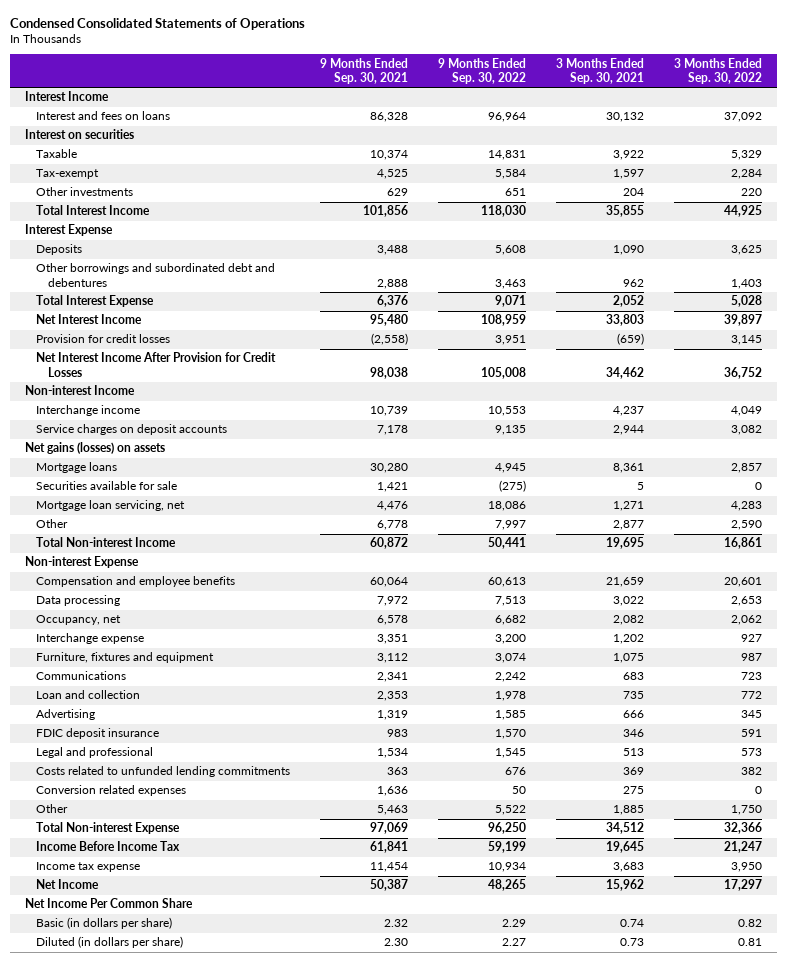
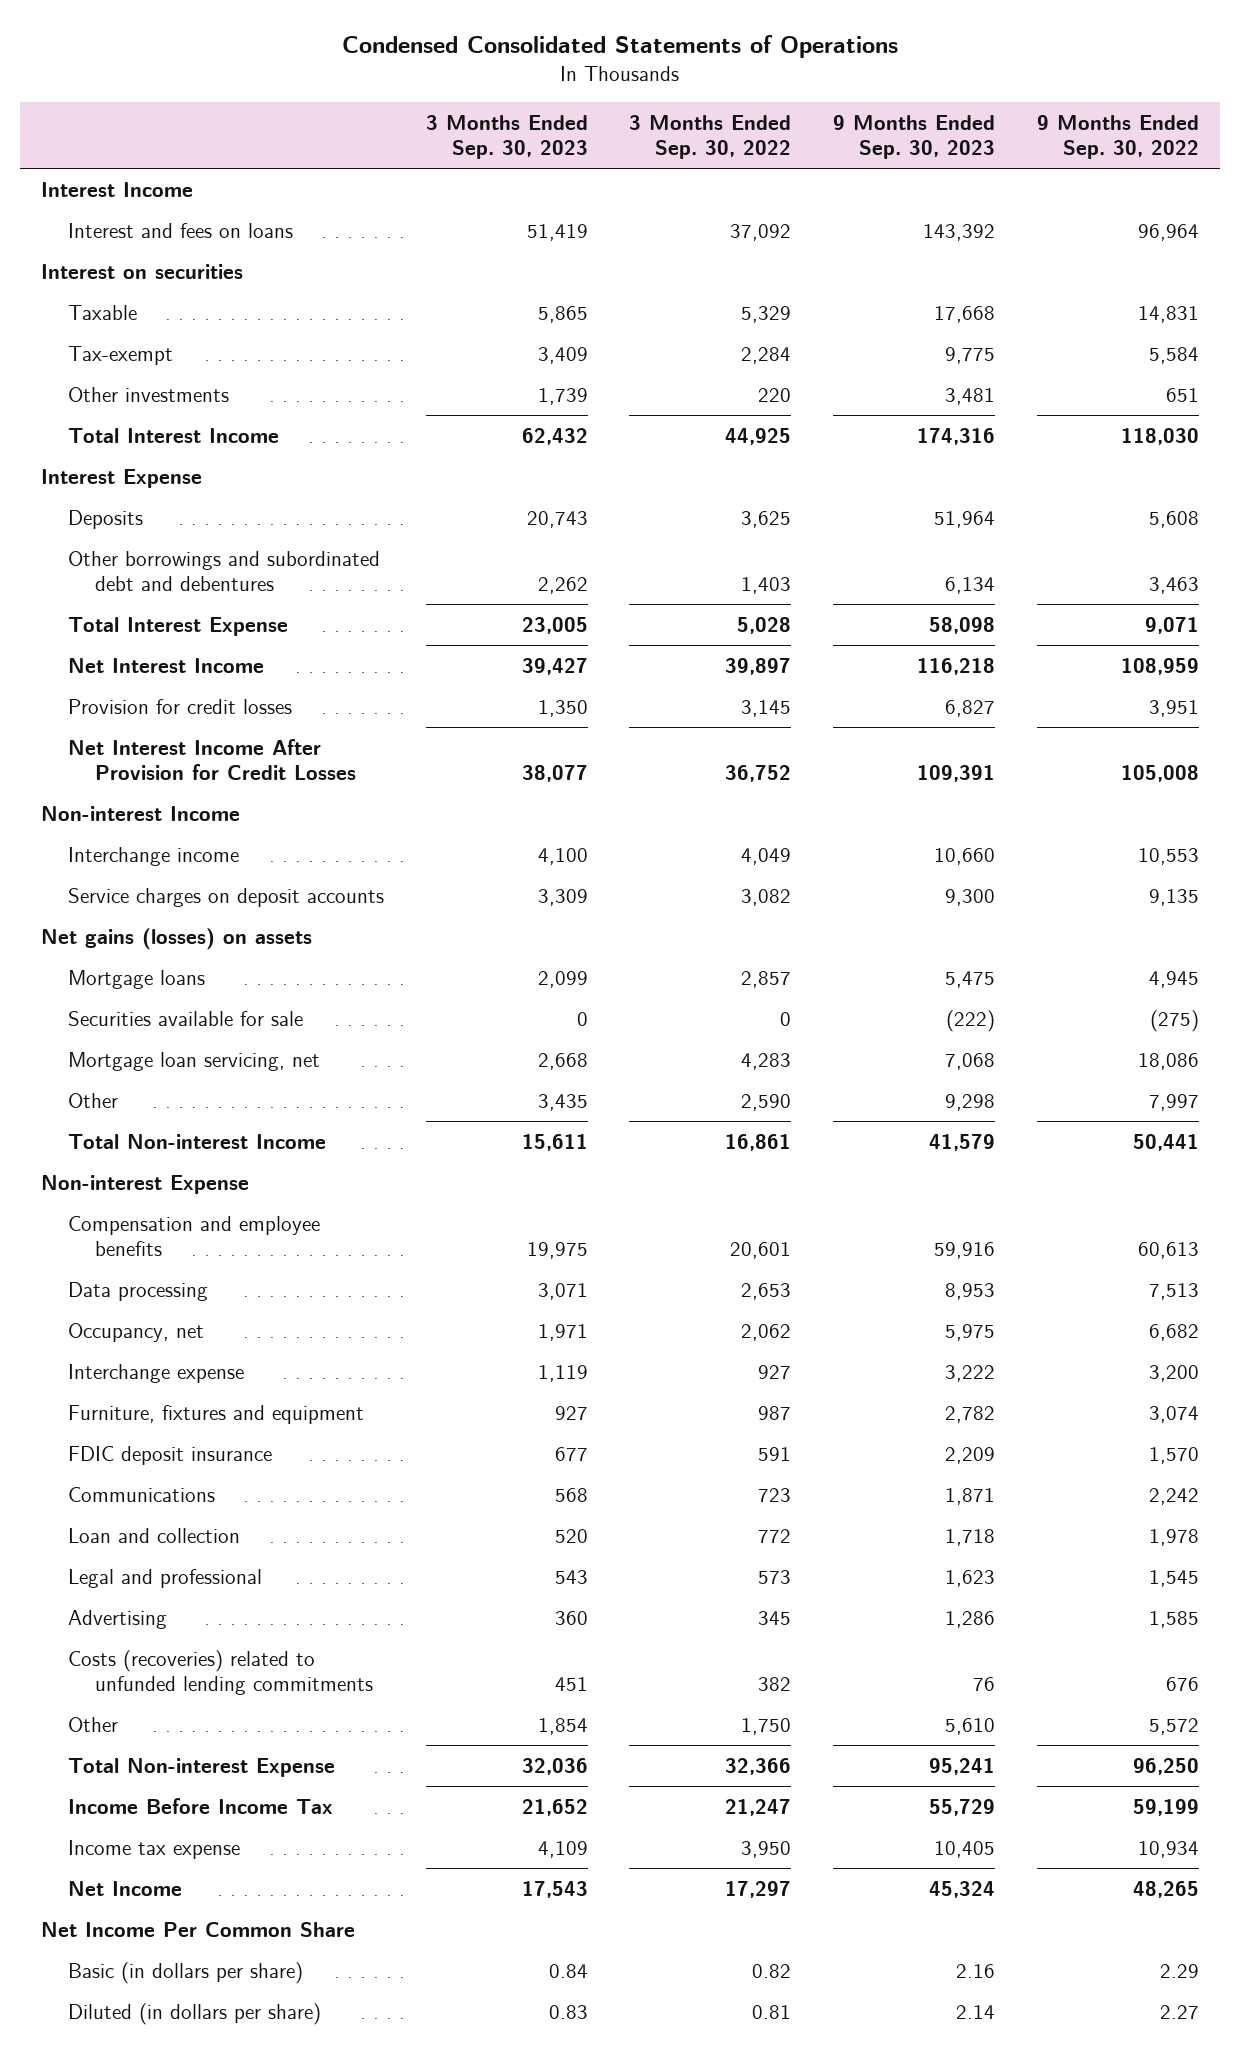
[320,57,409,85] 9 Months Ended Sep. 30, 2021 -> none
[556,57,645,85] 3 Months Ended Sep. 30, 2021 -> none
none -> [425,115,588,160] 3 Months Ended Sep. 30, 2023
none -> [833,115,996,160] 9 Months Ended Sep. 30, 2023
[36,728,160,740] FDIC deposit insurance -> [67,1445,272,1465] FDIC deposit insurance
[36,785,187,797] Conversion related expenses -> none
[36,709,96,721] Advertising -> [67,1609,167,1629] Advertising
[36,766,291,778] Costs related to unfunded lending commitments -> [67,1649,373,1696] Costs (recoveries) related to unfunded lending commitments
[495,805,527,816] 5,522 -> [1148,1717,1199,1735] 5,572

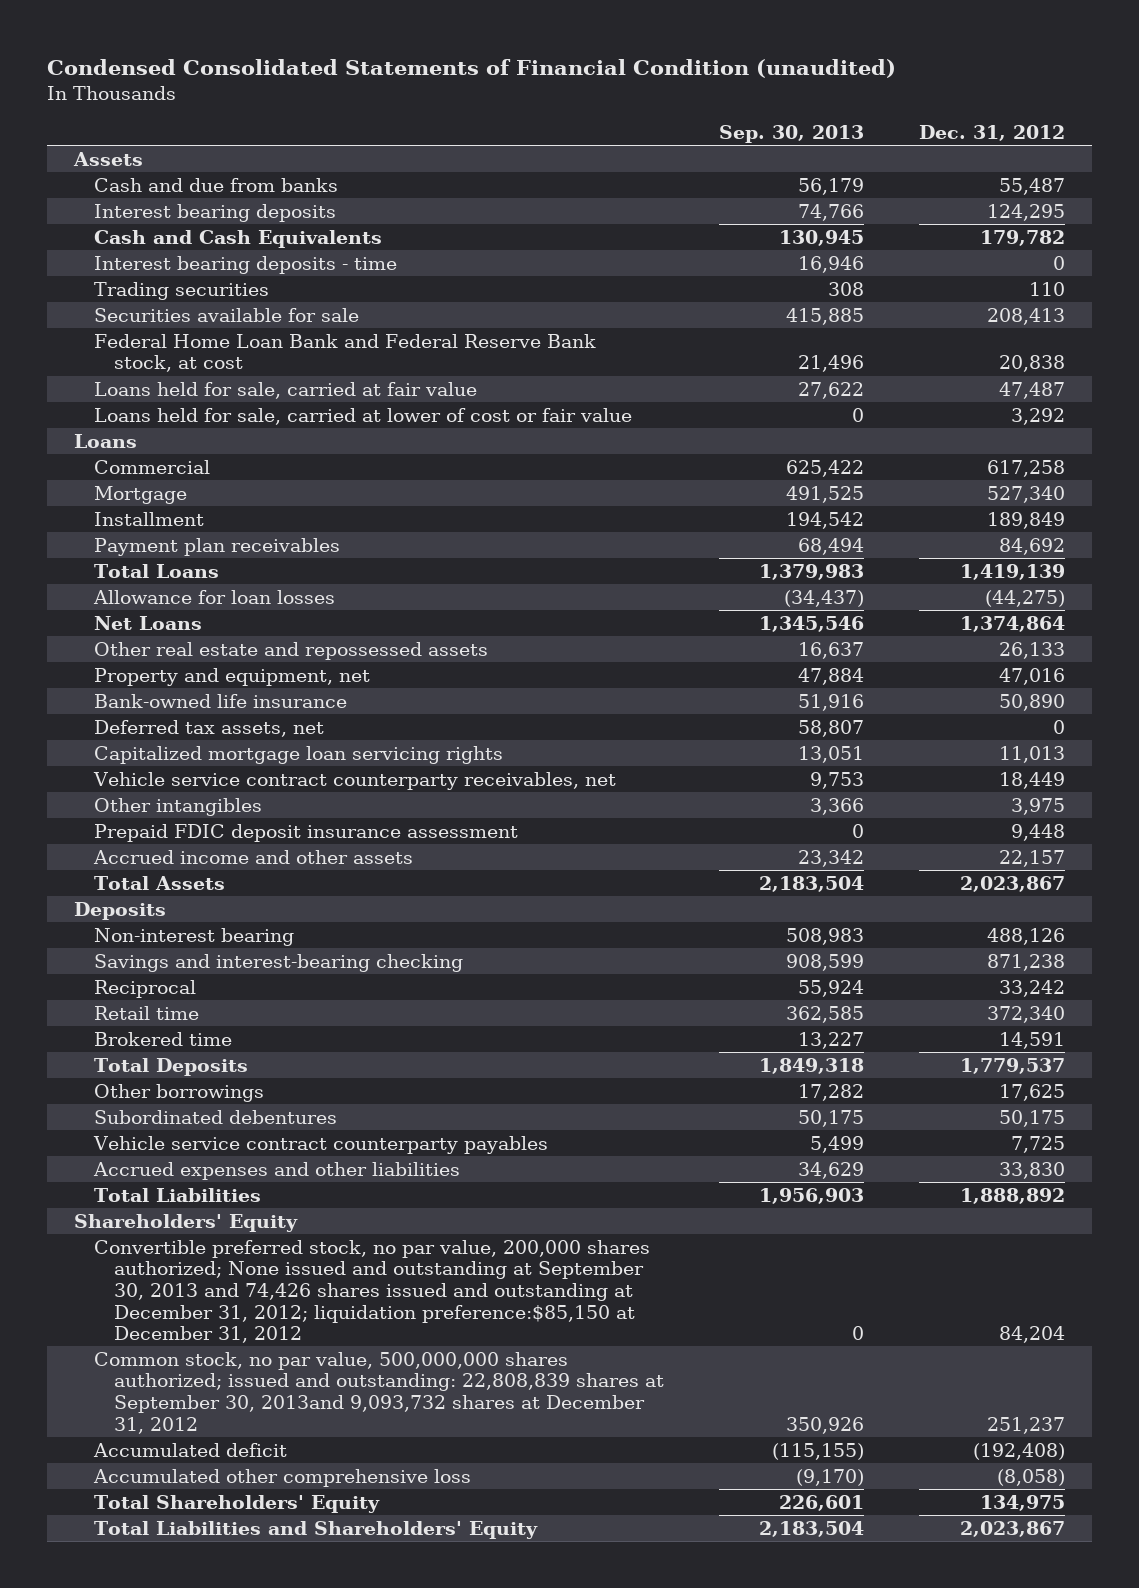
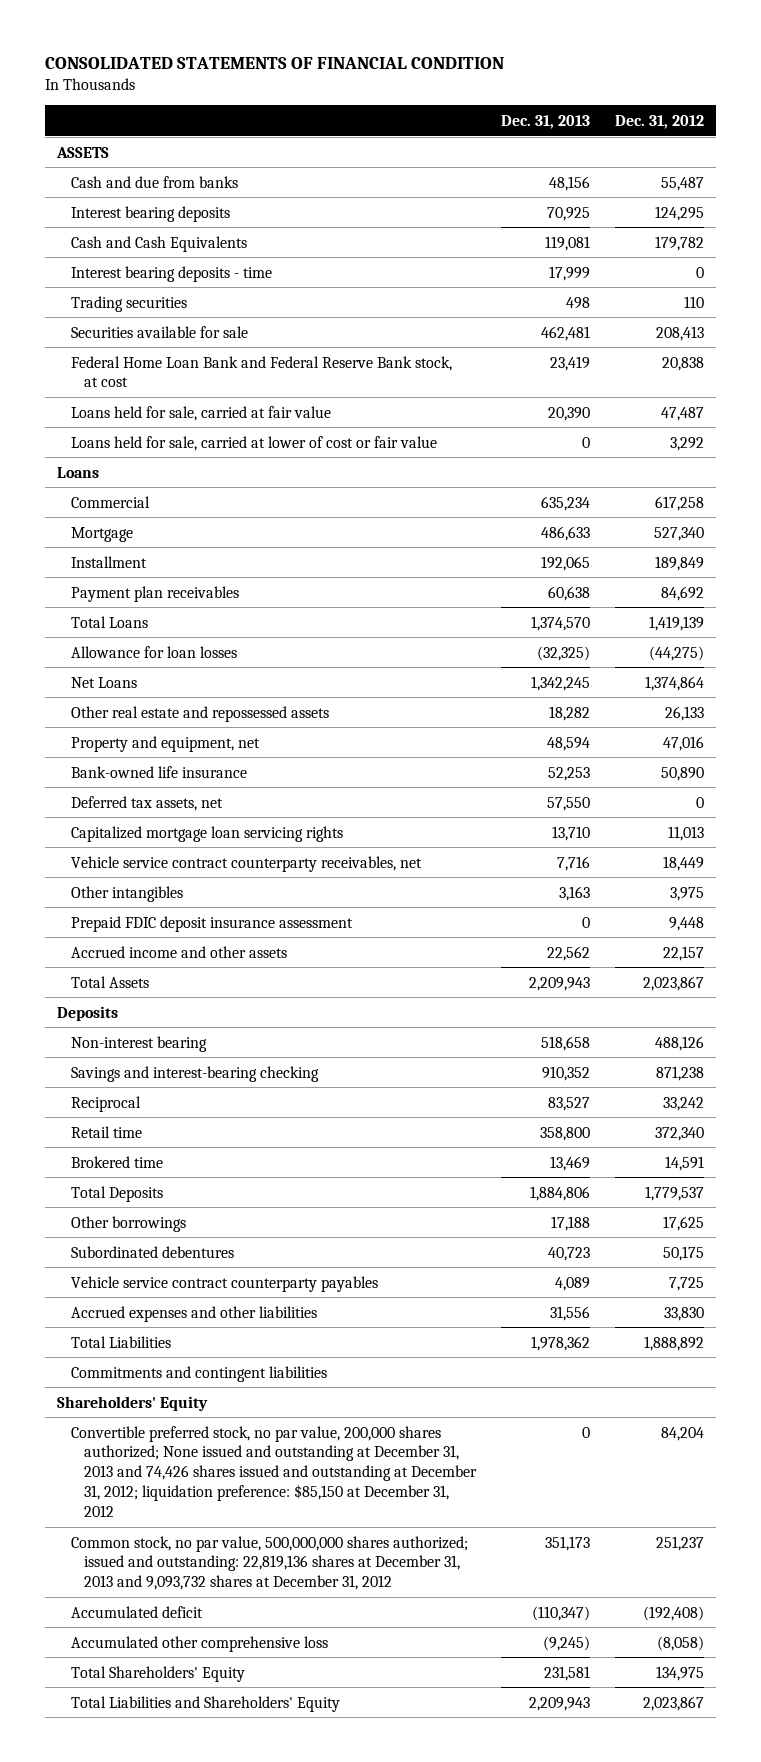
[46,59,896,79] Condensed Consolidated Statements of Financial Condition (unaudited) -> [45,57,505,70] CONSOLIDATED STATEMENTS OF FINANCIAL CONDITION
[718,124,864,143] Sep. 30, 2013 -> none
none -> [500,114,590,129] Dec. 31, 2013
[73,151,144,166] Assets -> [56,146,110,158] ASSETS
none -> [70,1365,327,1382] Commitments and contingent liabilities
[94,1239,651,1344] Convertible preferred stock, no par value, 200,000 shares authorized; None issued and outstanding at September 30, 2013 and 74,426 shares issued and outstanding at December 31, 2012; liquidation preference:$85,150 at December 31, 2012 -> [70,1425,477,1518] Convertible preferred stock, no par value, 200,000 shares authorized; None issued and outstanding at December 31, 2013 and 74,426 shares issued and outstanding at December 31, 2012; liquidation preference: $85,150 at December 31, 2012
[94,1351,664,1434] Common stock, no par value, 500,000,000 shares authorized; issued and outstanding: 22,808,839 shares at September 30, 2013and 9,093,732 shares at December 31, 2012 -> [70,1535,468,1591] Common stock, no par value, 500,000,000 shares authorized; issued and outstanding: 22,819,136 shares at December 31, 2013 and 9,093,732 shares at December 31, 2012

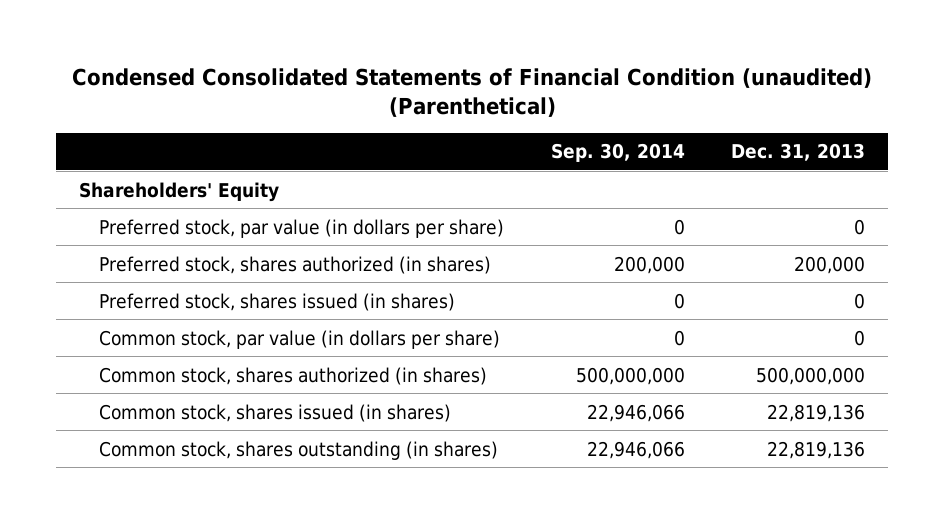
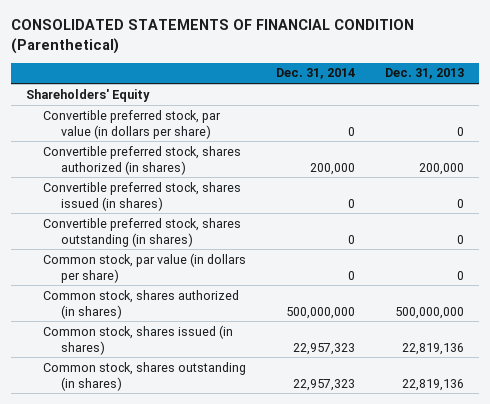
[72,67,873,117] Condensed Consolidated Statements of Financial Condition (unaudited) (Parenthetical) -> [10,19,414,54] CONSOLIDATED STATEMENTS OF FINANCIAL CONDITION (Parenthetical)
[550,143,685,163] Sep. 30, 2014 -> none
none -> [276,68,356,80] Dec. 31, 2014
[99,218,505,238] Preferred stock, par value (in dollars per share) -> [43,109,222,139] Convertible preferred stock, par value (in dollars per share)
[99,255,492,274] Preferred stock, shares authorized (in shares) -> [43,145,242,175] Convertible preferred stock, shares authorized (in shares)
[99,292,456,311] Preferred stock, shares issued (in shares) -> [43,181,242,211] Convertible preferred stock, shares issued (in shares)
none -> [43,217,242,247] Convertible preferred stock, shares outstanding (in shares)

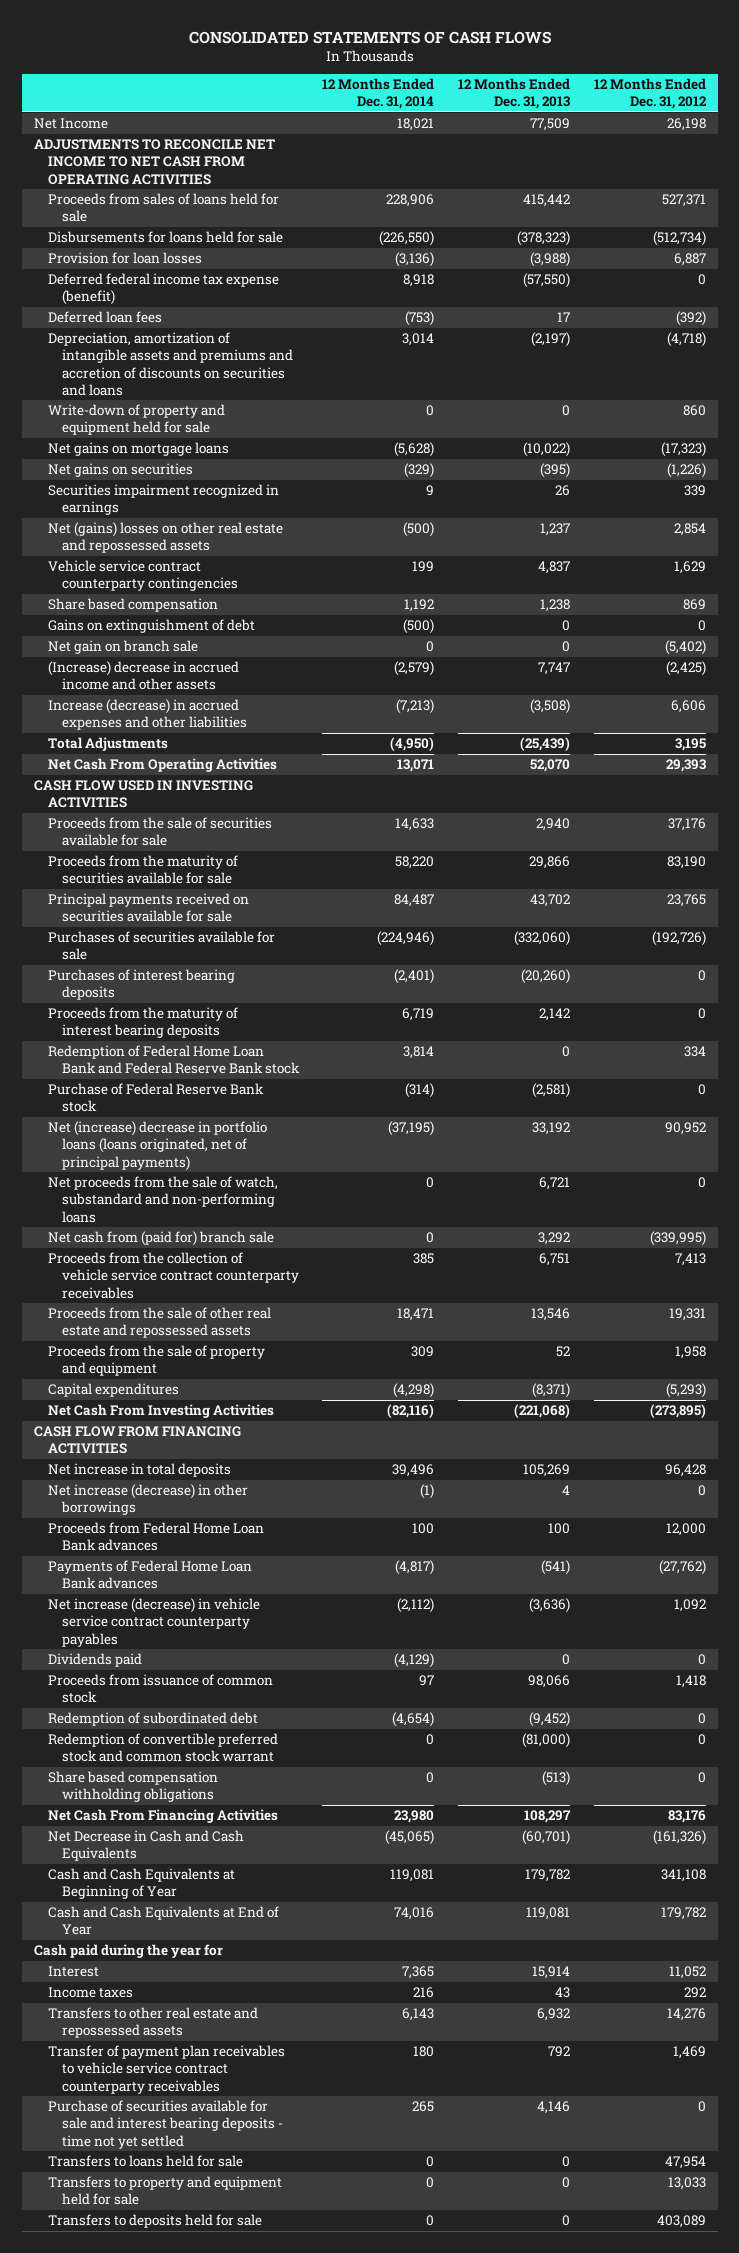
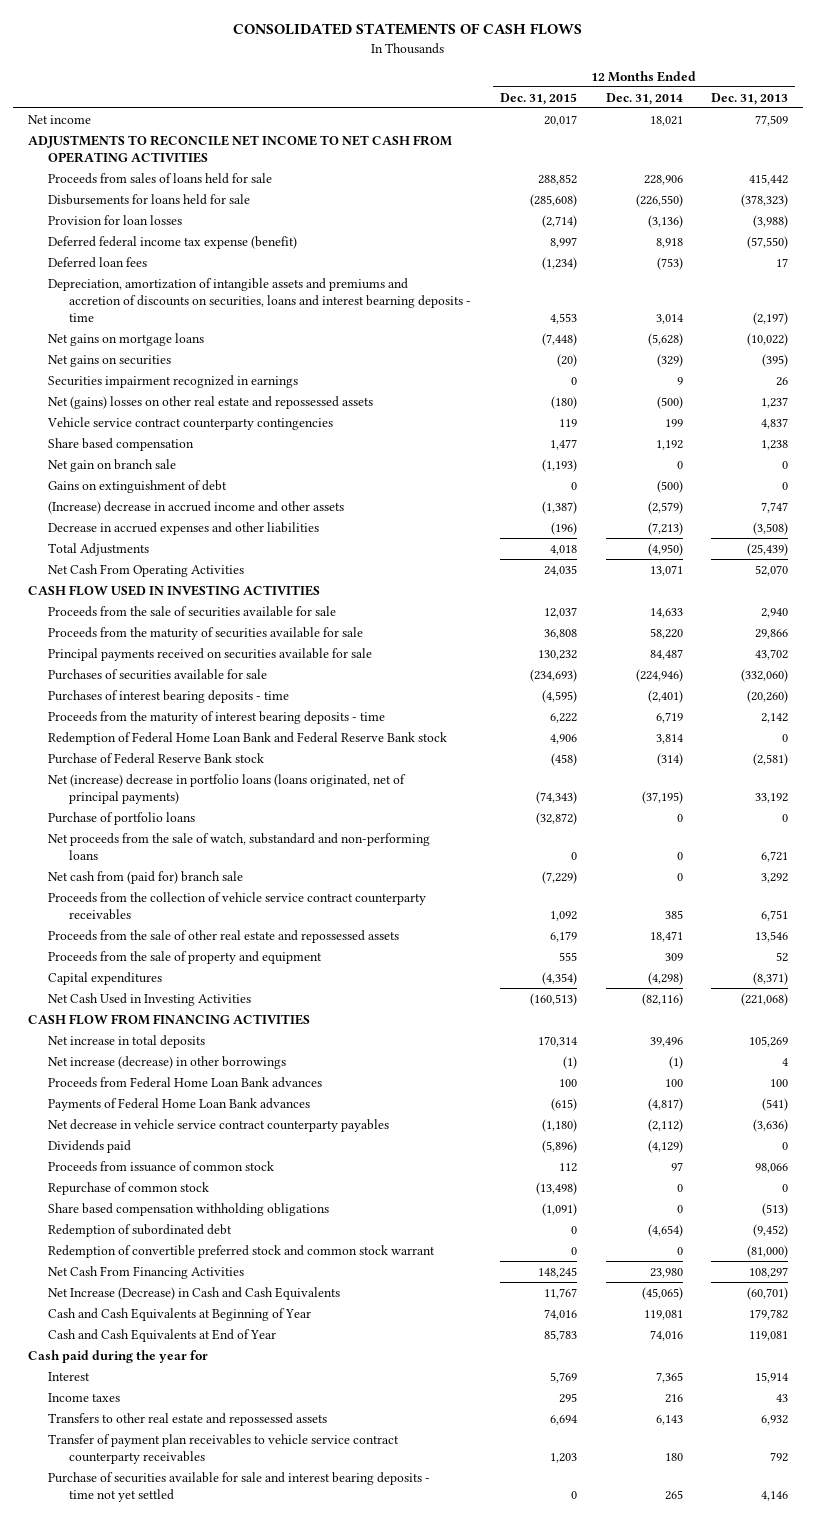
[593,78,707,110] 12 Months Ended Dec. 31, 2012 -> none
none -> [499,92,577,105] Dec. 31, 2015
[33,118,108,130] Net Income -> [27,114,91,124] Net income
[47,404,225,436] Write-down of property and equipment held for sale -> none
[47,332,293,396] Depreciation, amortization of intangible assets and premiums and accretion of discounts on securities and loans -> [48,277,472,322] Depreciation, amortization of intangible assets and premiums and accretion of discounts on securities, loans and interest bearning deposits - time
[47,619,255,634] Gains on extinguishment of debt -> [48,479,228,493] Gains on extinguishment of debt
[47,699,247,731] Increase (decrease) in accrued expenses and other liabilities -> [48,521,320,535] Decrease in accrued expenses and other liabilities
[47,969,235,1001] Purchases of interest bearing deposits -> [48,689,290,703] Purchases of interest bearing deposits - time
[47,1007,238,1039] Proceeds from the maturity of interest bearing deposits -> [48,710,386,724] Proceeds from the maturity of interest bearing deposits - time
none -> [48,811,196,825] Purchase of portfolio loans
[47,1404,274,1419] Net Cash From Investing Activities -> [48,992,252,1006] Net Cash Used in Investing Activities
[47,1598,260,1647] Net increase (decrease) in vehicle service contract counterparty payables -> [48,1118,390,1132] Net decrease in vehicle service contract counterparty payables
none -> [48,1181,210,1195] Repurchase of common stock
[47,1771,218,1803] Share based compensation withholding obligations -> [48,1202,330,1216] Share based compensation withholding obligations
[47,1830,244,1862] Net Decrease in Cash and Cash Equivalents -> [48,1286,341,1300] Net Increase (Decrease) in Cash and Cash Equivalents
[47,2155,243,2168] Transfers to loans held for sale -> none
[47,2176,282,2206] Transfers to property and equipment held for sale -> none
[47,2214,262,2229] Transfers to deposits held for sale -> none

